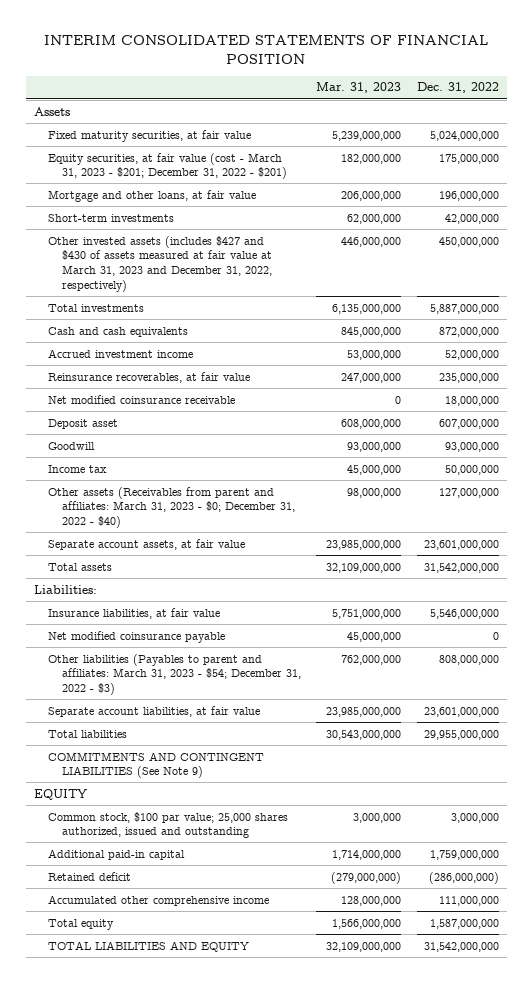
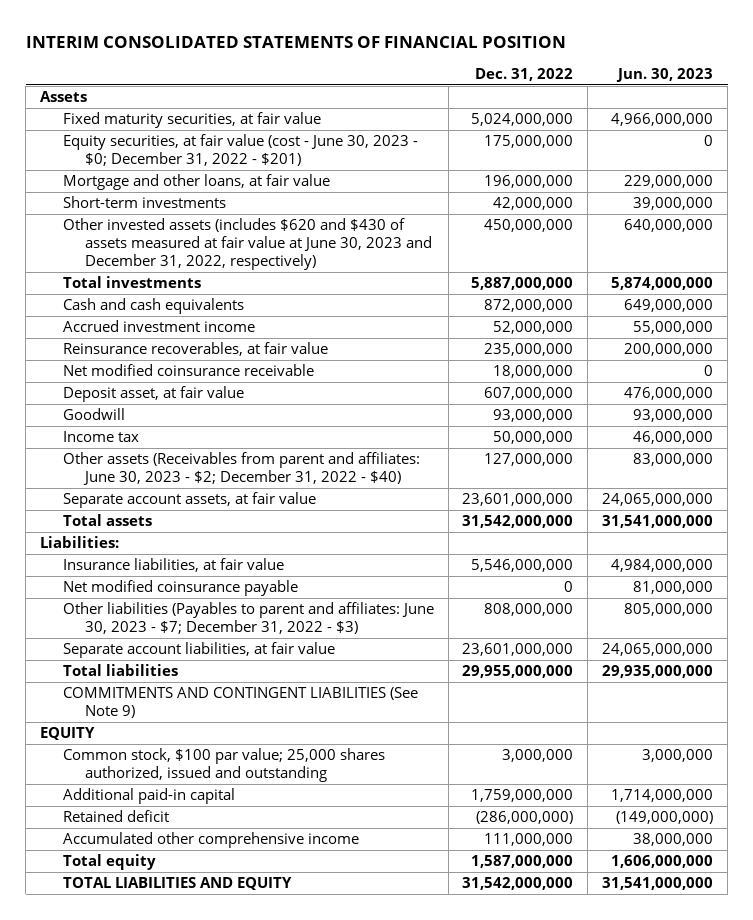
[316,82,402,94] Mar. 31, 2023 -> none
none -> [616,67,714,82] Jun. 30, 2023
[47,152,288,180] Equity securities, at fair value (cost - March 31, 2023 - $201; December 31, 2022 - $201) -> [62,134,418,167] Equity securities, at fair value (cost - June 30, 2023 - $0; December 31, 2022 - $201)
[47,235,273,292] Other invested assets (includes $427 and $430 of assets measured at fair value at March 31, 2023 and December 31, 2022, respectively) -> [62,218,433,270] Other invested assets (includes $620 and $430 of assets measured at fair value at June 30, 2023 and December 31, 2022, respectively)
[47,418,118,429] Deposit asset -> [62,386,244,403] Deposit asset, at fair value
[47,486,296,528] Other assets (Receivables from parent and affiliates: March 31, 2023 - $0; December 31, 2022 - $40) -> [62,452,420,486] Other assets (Receivables from parent and affiliates: June 30, 2023 - $2; December 31, 2022 - $40)
[47,653,302,695] Other liabilities (Payables to parent and affiliates: March 31, 2023 - $54; December 31, 2022 - $3) -> [62,602,434,635] Other liabilities (Payables to parent and affiliates: June 30, 2023 - $7; December 31, 2022 - $3)

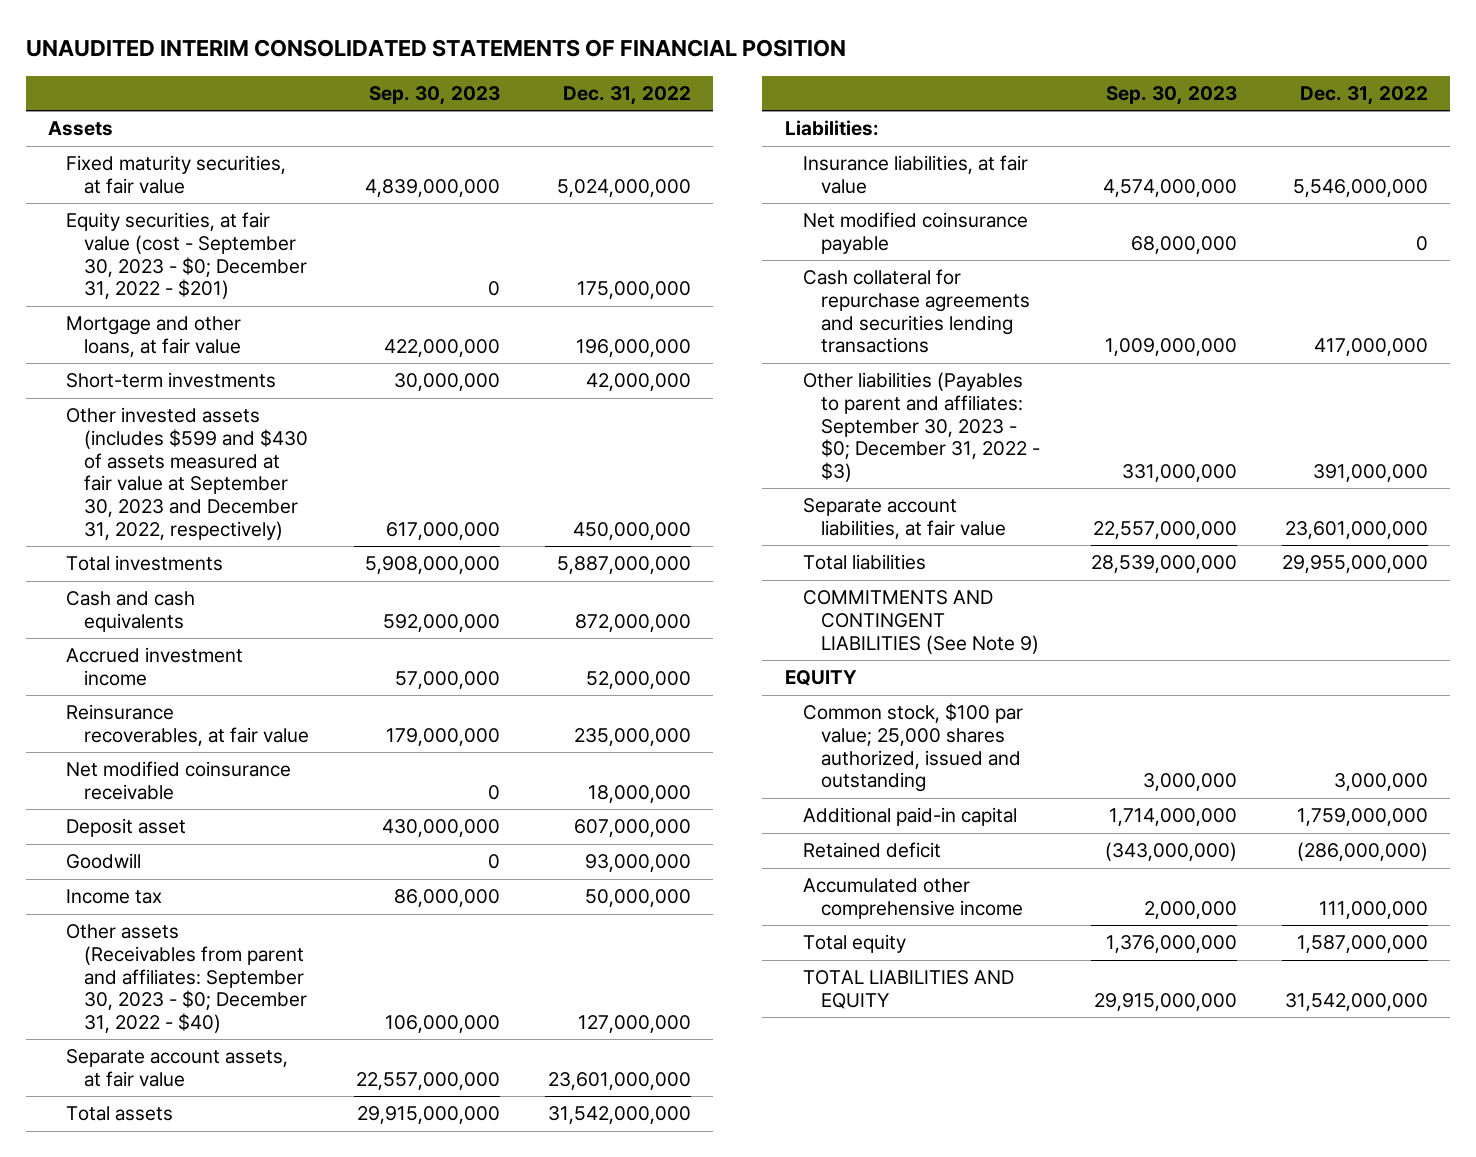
[25,36,566,49] INTERIM CONSOLIDATED STATEMENTS OF FINANCIAL POSITION -> [25,38,846,57] UNAUDITED INTERIM CONSOLIDATED STATEMENTS OF FINANCIAL POSITION
[616,67,714,82] Jun. 30, 2023 -> none
none -> [369,85,501,105] Sep. 30, 2023
[62,134,418,167] Equity securities, at fair value (cost - June 30, 2023 - $0; December 31, 2022 - $201) -> [66,212,308,300] Equity securities, at fair value (cost - September 30, 2023 - $0; December 31, 2022 - $201)
[62,218,433,270] Other invested assets (includes $620 and $430 of assets measured at fair value at June 30, 2023 and December 31, 2022, respectively) -> [66,407,309,540] Other invested assets (includes $599 and $430 of assets measured at fair value at September 30, 2023 and December 31, 2022, respectively)
[62,386,244,403] Deposit asset, at fair value -> [66,818,187,838] Deposit asset
[62,452,420,486] Other assets (Receivables from parent and affiliates: June 30, 2023 - $2; December 31, 2022 - $40) -> [66,924,308,1034] Other assets (Receivables from parent and affiliates: September 30, 2023 - $0; December 31, 2022 - $40)
none -> [802,269,1031,354] Cash collateral for repurchase agreements and securities lending transactions
[62,602,434,635] Other liabilities (Payables to parent and affiliates: June 30, 2023 - $7; December 31, 2022 - $3) -> [802,372,1041,483] Other liabilities (Payables to parent and affiliates: September 30, 2023 - $0; December 31, 2022 - $3)
[484,603,574,617] 808,000,000 -> [1312,464,1428,483] 391,000,000

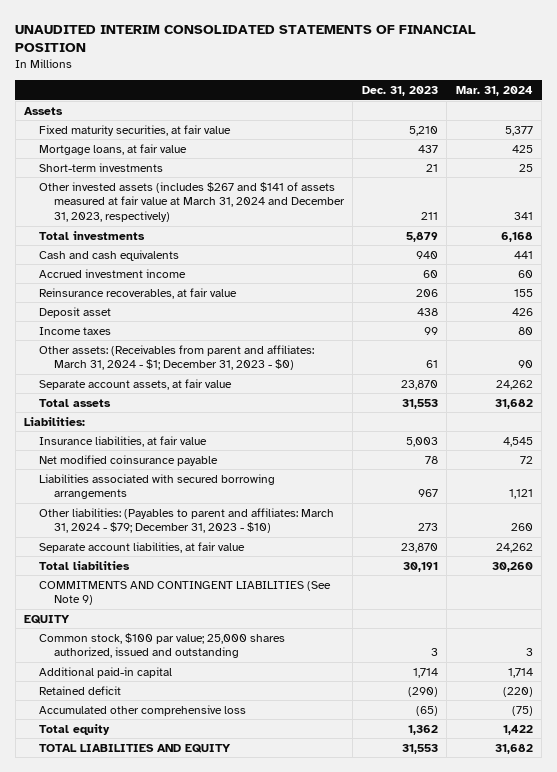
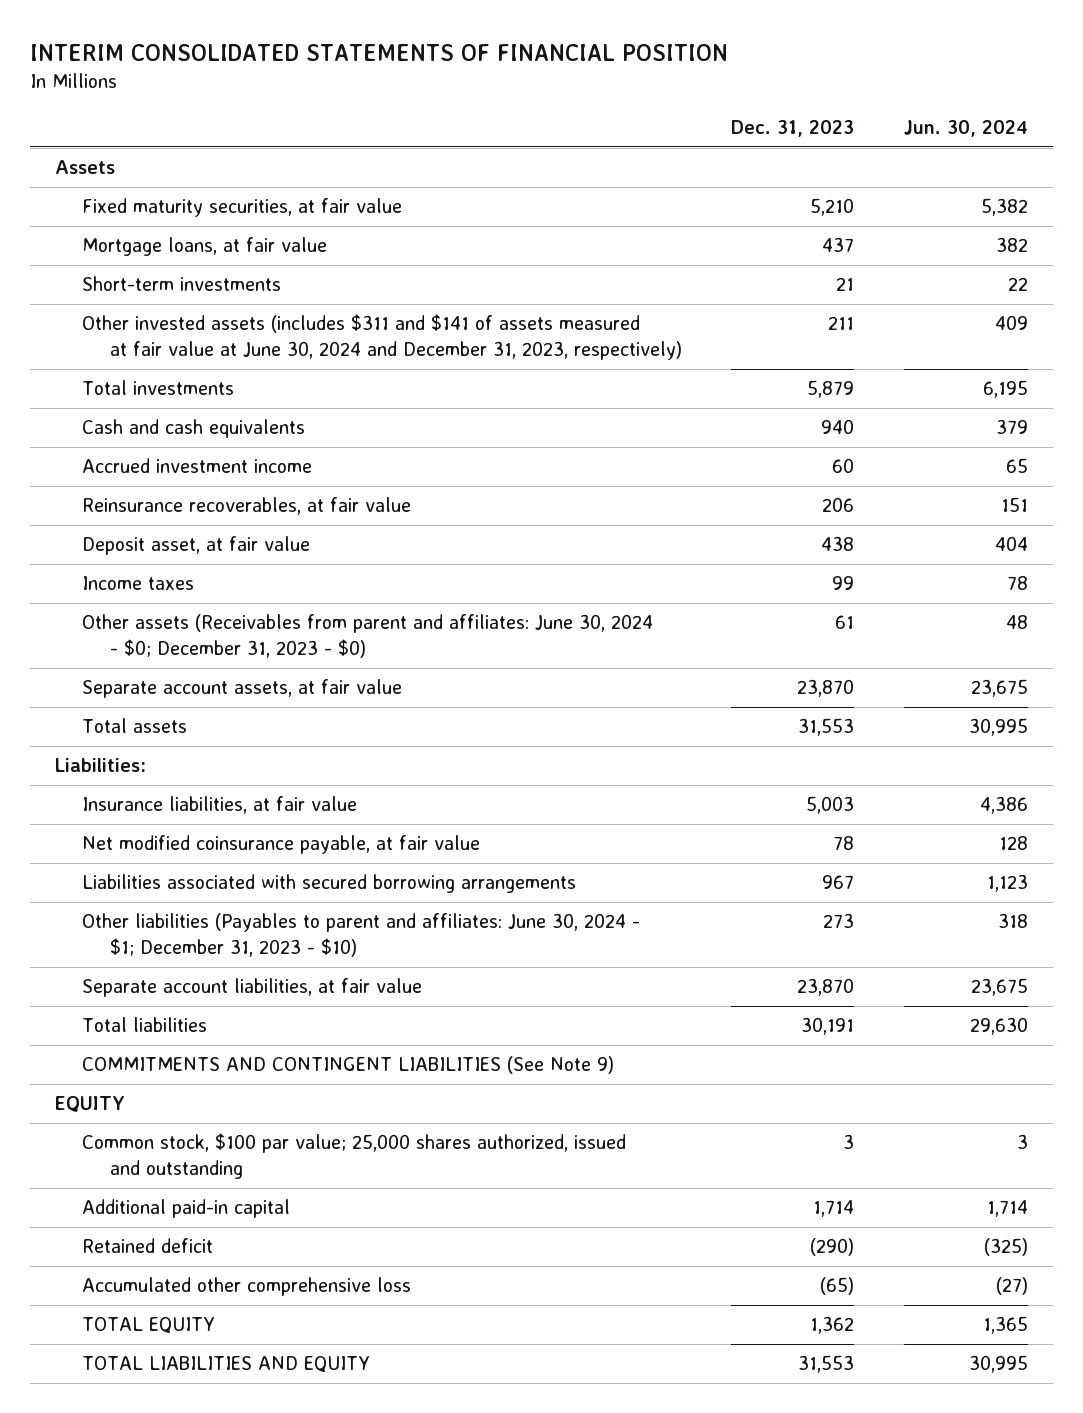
[15,24,477,53] UNAUDITED INTERIM CONSOLIDATED STATEMENTS OF FINANCIAL POSITION -> [29,43,728,61] INTERIM CONSOLIDATED STATEMENTS OF FINANCIAL POSITION
[455,86,533,97] Mar. 31, 2024 -> none
none -> [903,120,1028,138] Jun. 30, 2024
[39,181,345,223] Other invested assets (includes $267 and $141 of assets measured at fair value at March 31, 2024 and December 31, 2023, respectively) -> [82,314,682,360] Other invested assets (includes $311 and $141 of assets measured at fair value at June 30, 2024 and December 31, 2023, respectively)
[39,306,112,318] Deposit asset -> [82,536,311,556] Deposit asset, at fair value
[39,344,315,371] Other assets: (Receivables from parent and affiliates: March 31, 2024 - $1; December 31, 2023 - $0) -> [82,614,654,658] Other assets (Receivables from parent and affiliates: June 30, 2024 - $0; December 31, 2023 - $0)
[39,454,219,466] Net modified coinsurance payable -> [82,835,481,855] Net modified coinsurance payable, at fair value
[39,507,335,534] Other liabilities: (Payables to parent and affiliates: March 31, 2024 - $79; December 31, 2023 - $10) -> [82,913,641,957] Other liabilities (Payables to parent and affiliates: June 30, 2024 - $1; December 31, 2023 - $10)
[39,723,111,735] Total equity -> [82,1317,216,1334] TOTAL EQUITY

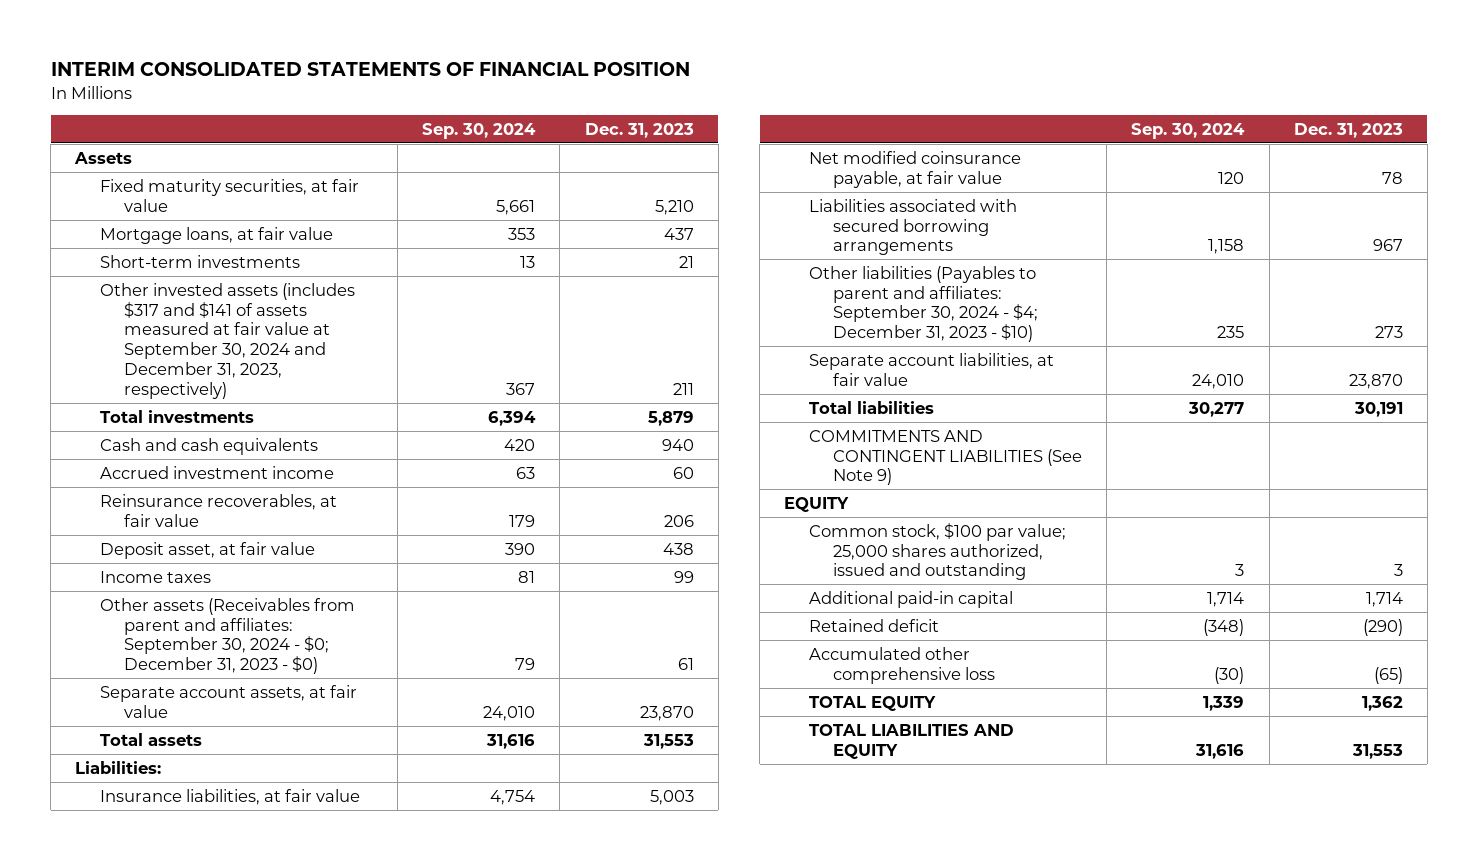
[903,120,1028,138] Jun. 30, 2024 -> none
none -> [422,122,537,139] Sep. 30, 2024
[82,314,682,360] Other invested assets (includes $311 and $141 of assets measured at fair value at June 30, 2024 and December 31, 2023, respectively) -> [99,282,355,399] Other invested assets (includes $317 and $141 of assets measured at fair value at September 30, 2024 and December 31, 2023, respectively)
[82,614,654,658] Other assets (Receivables from parent and affiliates: June 30, 2024 - $0; December 31, 2023 - $0) -> [99,597,355,675] Other assets (Receivables from parent and affiliates: September 30, 2024 - $0; December 31, 2023 - $0)
[82,913,641,957] Other liabilities (Payables to parent and affiliates: June 30, 2024 - $1; December 31, 2023 - $10) -> [808,265,1039,343] Other liabilities (Payables to parent and affiliates: September 30, 2024 - $4; December 31, 2023 - $10)

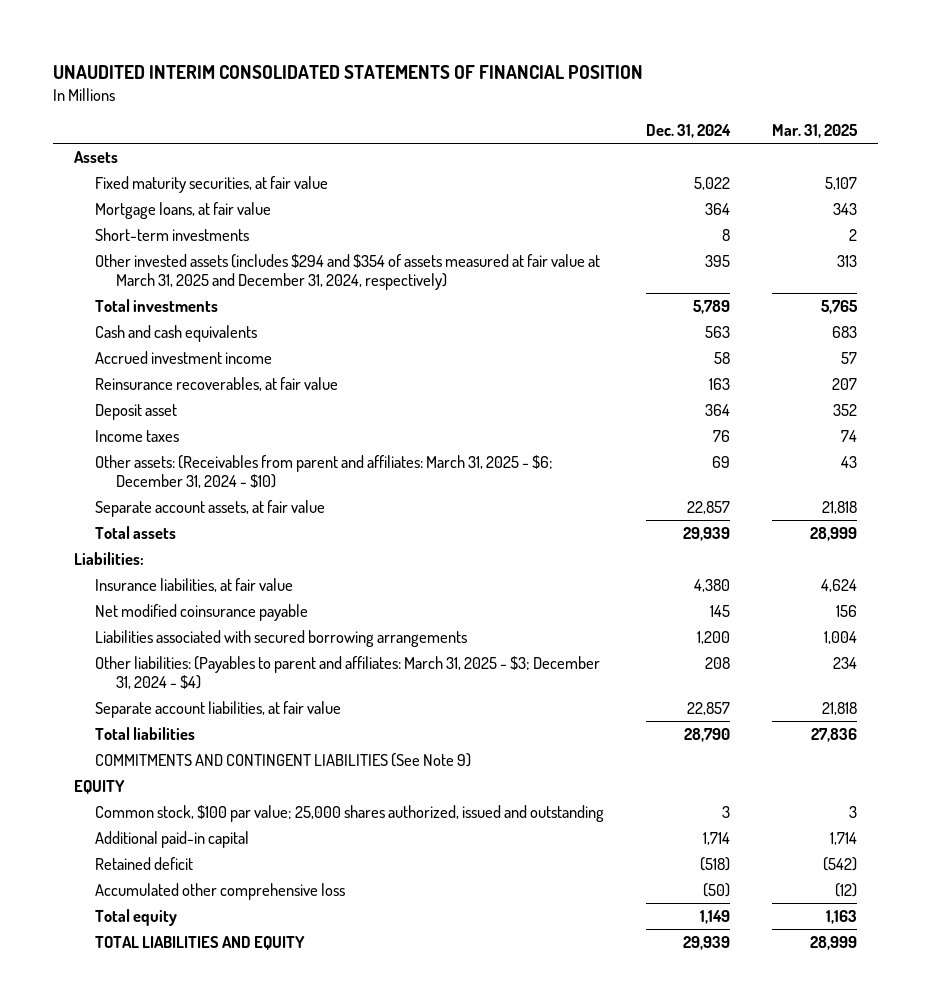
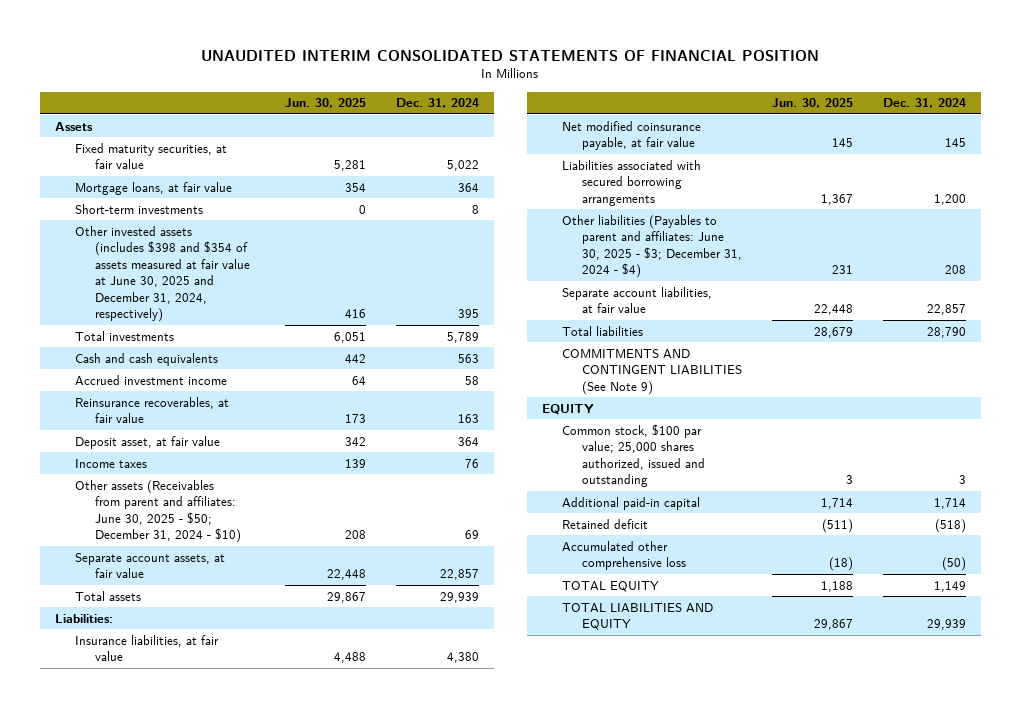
[771,124,858,139] Mar. 31, 2025 -> none
none -> [285,98,367,109] Jun. 30, 2025
[95,253,601,290] Other invested assets (includes $294 and $354 of assets measured at fair value at March 31, 2025 and December 31, 2024, respectively) -> [75,225,251,323] Other invested assets (includes $398 and $354 of assets measured at fair value at June 30, 2025 and December 31, 2024, respectively)
[95,403,178,420] Deposit asset -> [75,435,221,449] Deposit asset, at fair value
[95,454,554,488] Other assets: (Receivables from parent and affiliates: March 31, 2025 - $6; December 31, 2024 - $10) -> [75,479,242,544] Other assets (Receivables from parent and affiliates: June 30, 2025 - $50; December 31, 2024 - $10)
[95,603,309,621] Net modified coinsurance payable -> [561,120,701,151] Net modified coinsurance payable, at fair value
[95,655,601,689] Other liabilities: (Payables to parent and affiliates: March 31, 2025 - $3; December 31, 2024 - $4) -> [561,214,743,279] Other liabilities (Payables to parent and affiliates: June 30, 2025 - $3; December 31, 2024 - $4)
[95,908,178,926] Total equity -> [561,580,659,592] TOTAL EQUITY

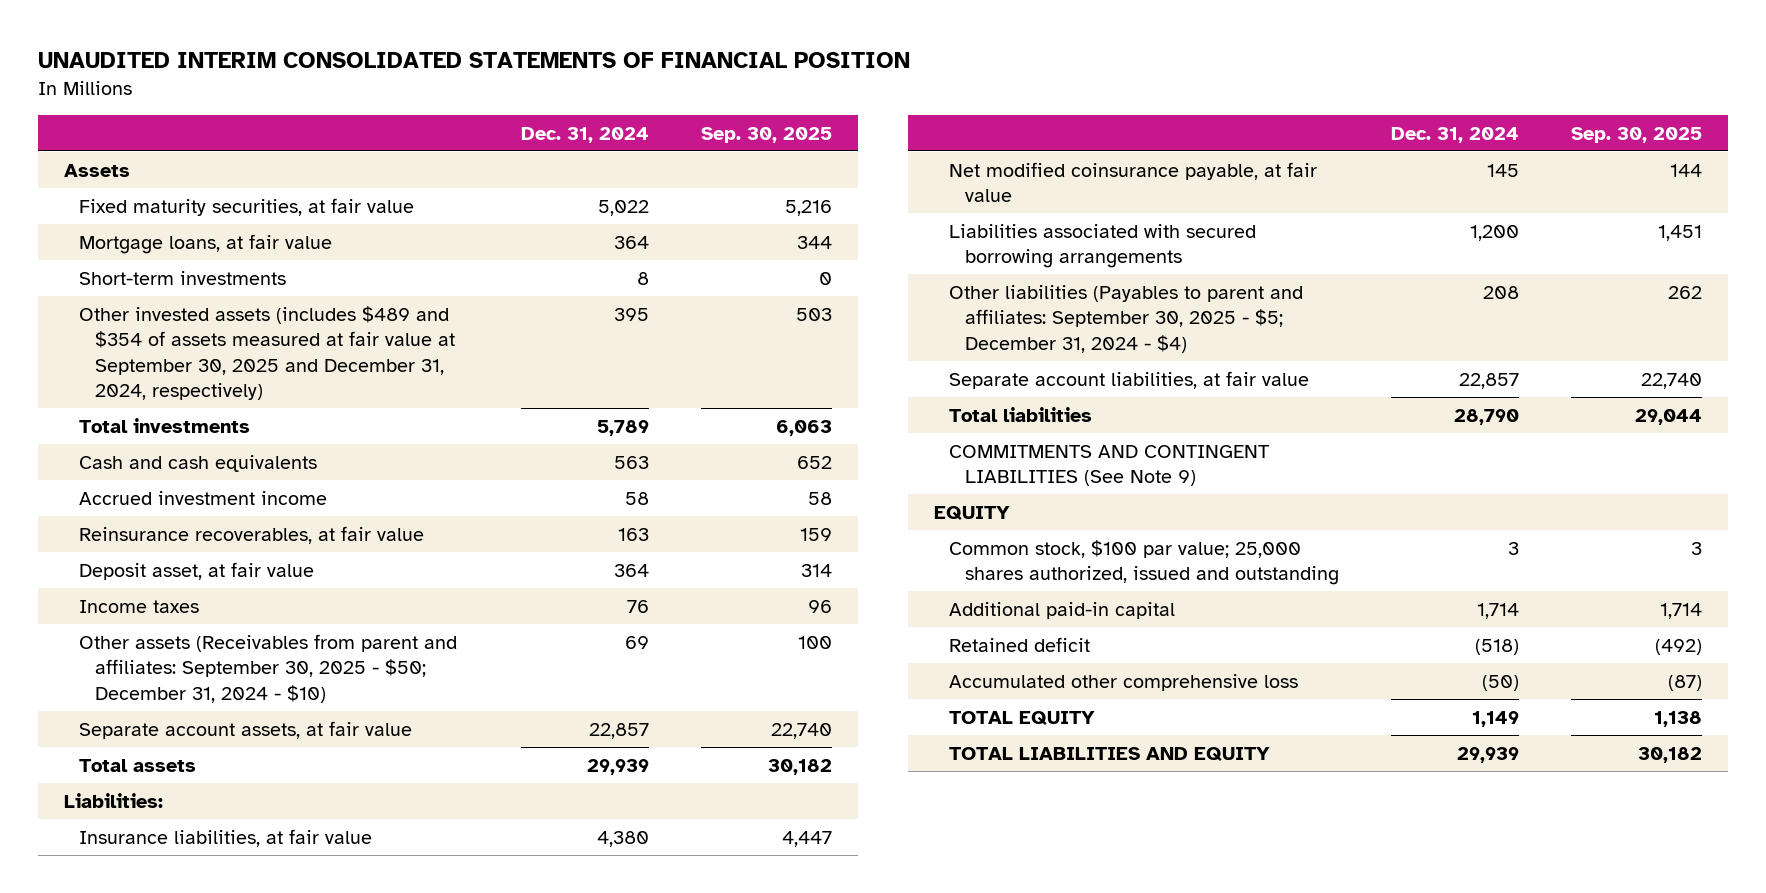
[285,98,367,109] Jun. 30, 2025 -> none
none -> [701,126,833,143] Sep. 30, 2025
[75,225,251,323] Other invested assets (includes $398 and $354 of assets measured at fair value at June 30, 2025 and December 31, 2024, respectively) -> [79,305,455,401] Other invested assets (includes $489 and $354 of assets measured at fair value at September 30, 2025 and December 31, 2024, respectively)
[75,479,242,544] Other assets (Receivables from parent and affiliates: June 30, 2025 - $50; December 31, 2024 - $10) -> [79,633,458,703] Other assets (Receivables from parent and affiliates: September 30, 2025 - $50; December 31, 2024 - $10)
[561,214,743,279] Other liabilities (Payables to parent and affiliates: June 30, 2025 - $3; December 31, 2024 - $4) -> [949,284,1304,353] Other liabilities (Payables to parent and affiliates: September 30, 2025 - $5; December 31, 2024 - $4)

